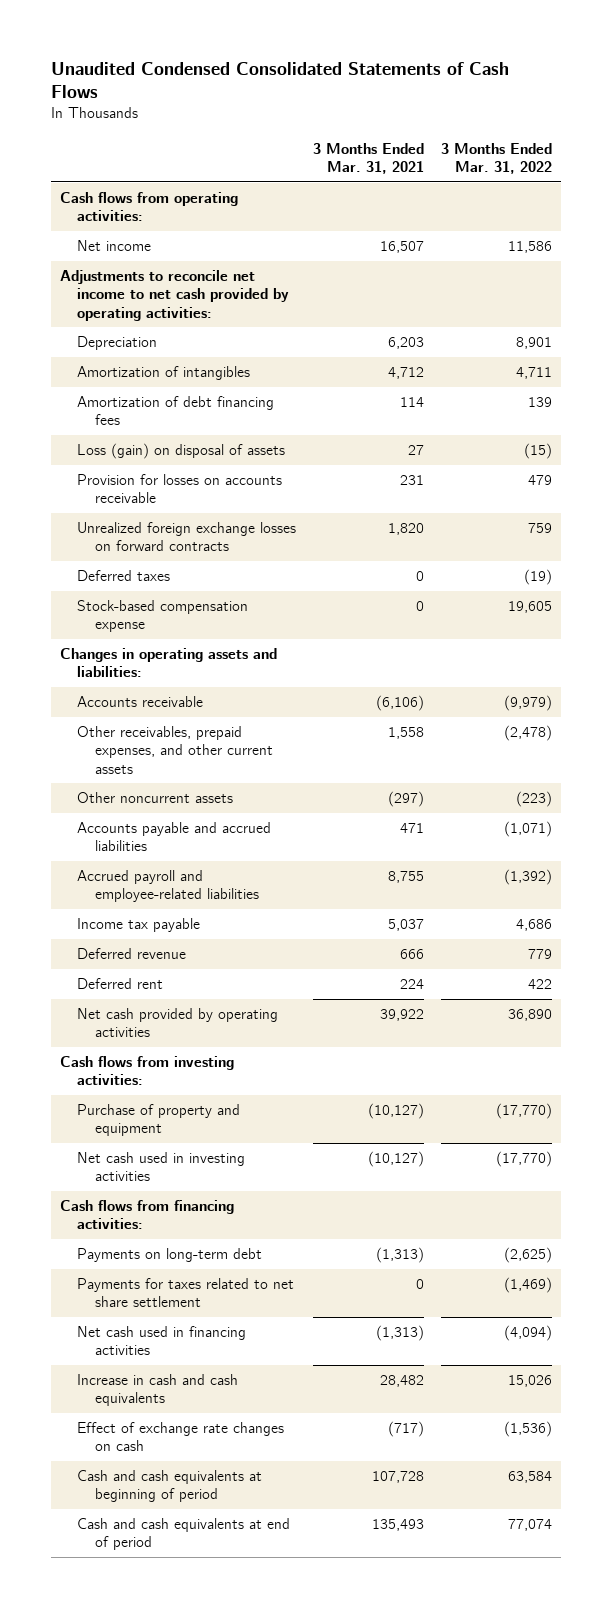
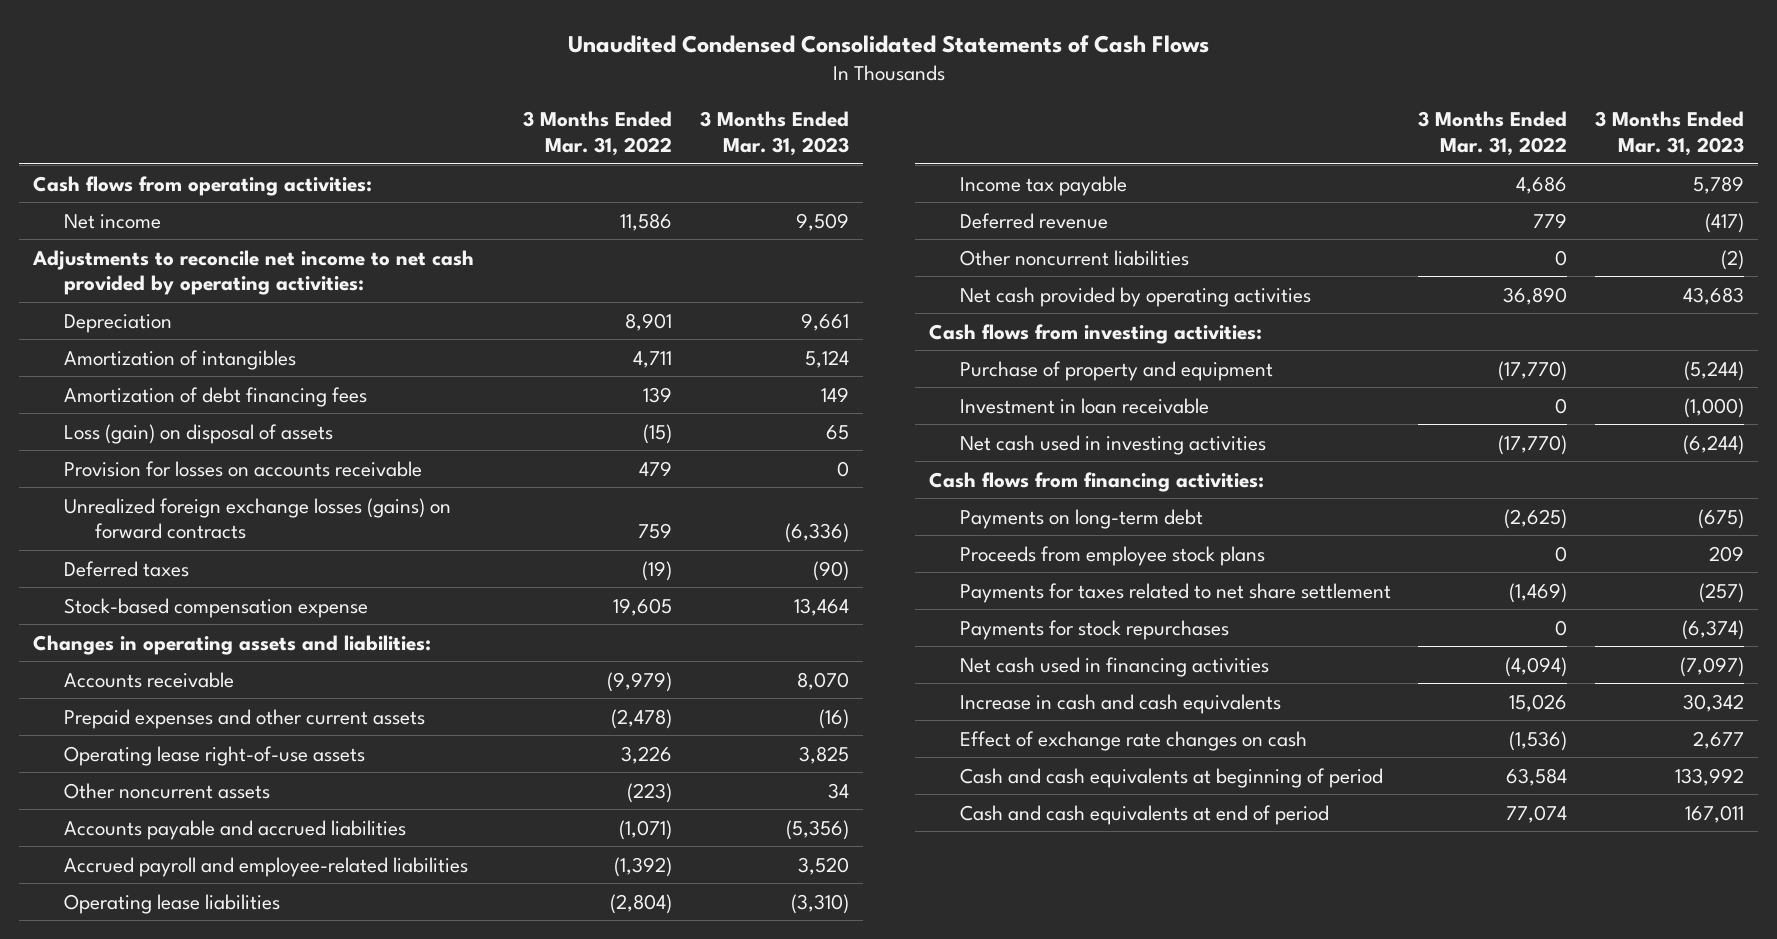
[313,142,425,174] 3 Months Ended Mar. 31, 2021 -> none
none -> [699,111,849,157] 3 Months Ended Mar. 31, 2023
[77,522,297,552] Unrealized foreign exchange losses on forward contracts -> [63,497,451,540] Unrealized foreign exchange losses (gains) on forward contracts
[77,726,273,774] Other receivables, prepaid expenses, and other current assets -> [63,708,425,729] Prepaid expenses and other current assets
none -> [63,745,365,766] Operating lease right-of-use assets
none -> [63,893,280,914] Operating lease liabilities
[77,978,164,990] Deferred rent -> none
none -> [959,249,1189,266] Other noncurrent liabilities
none -> [959,397,1209,414] Investment in loan receivable
none -> [959,545,1265,566] Proceeds from employee stock plans
none -> [959,619,1229,640] Payments for stock repurchases

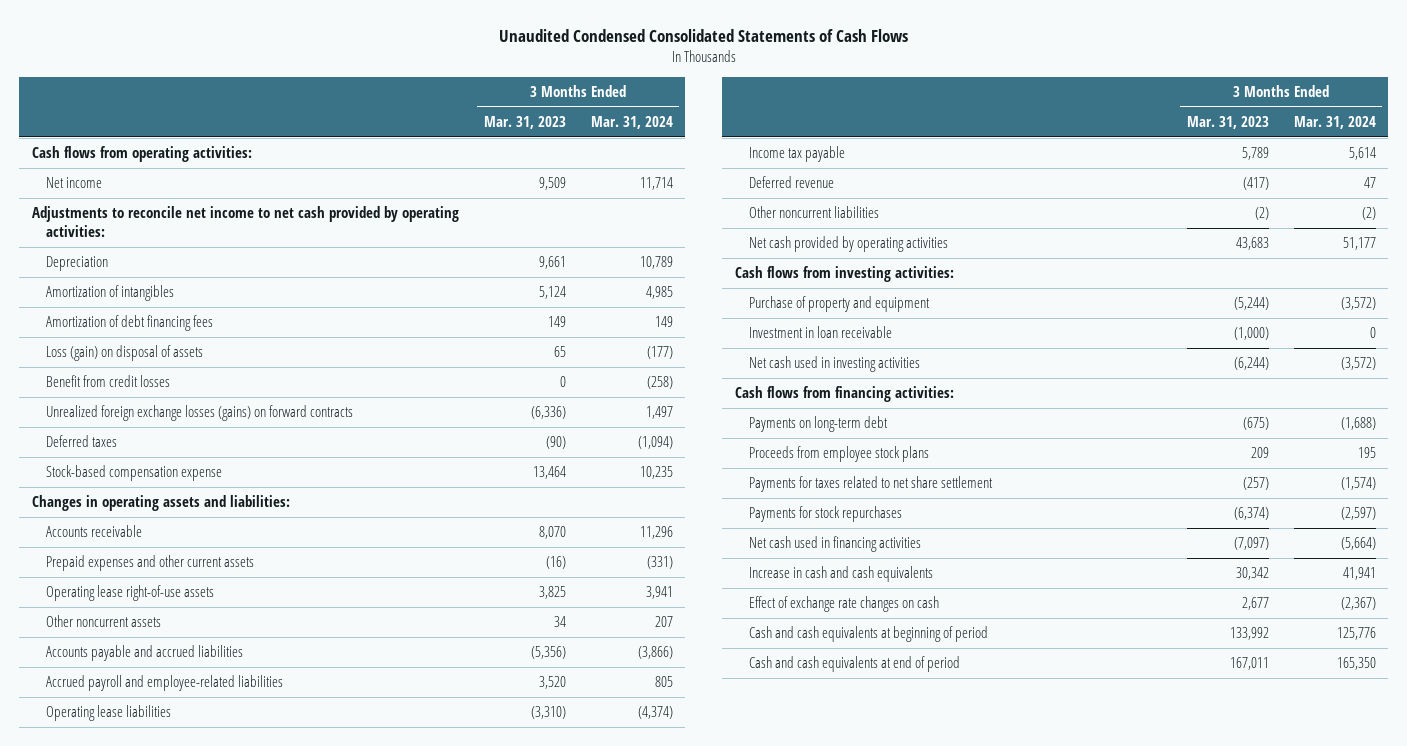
[522,111,672,157] 3 Months Ended Mar. 31, 2022 -> none
none -> [590,116,673,130] Mar. 31, 2024
[63,460,422,477] Provision for losses on accounts receivable -> [45,375,170,388] Benefit from credit losses

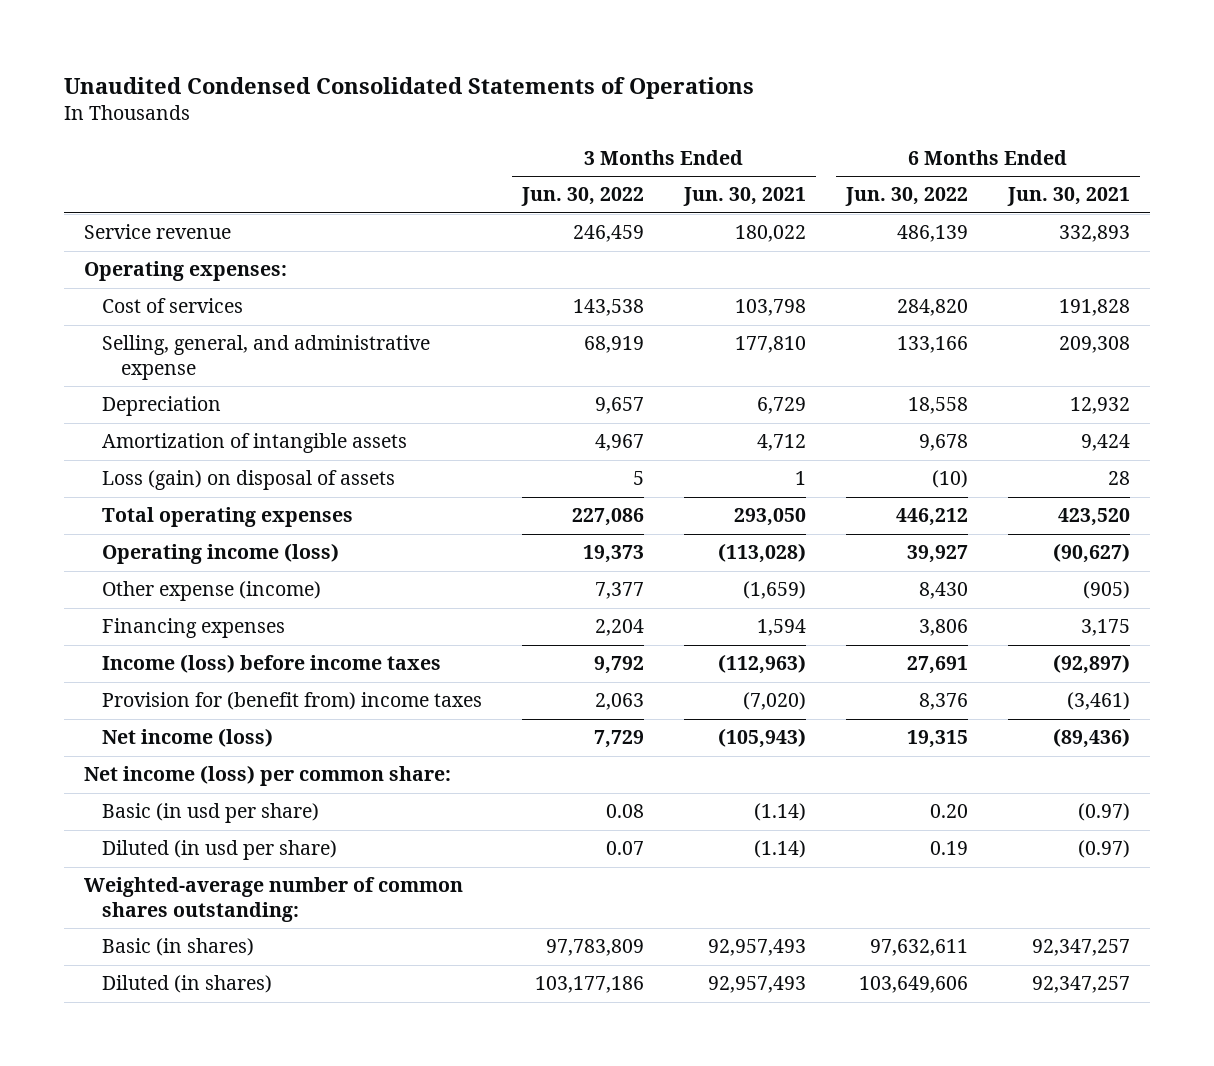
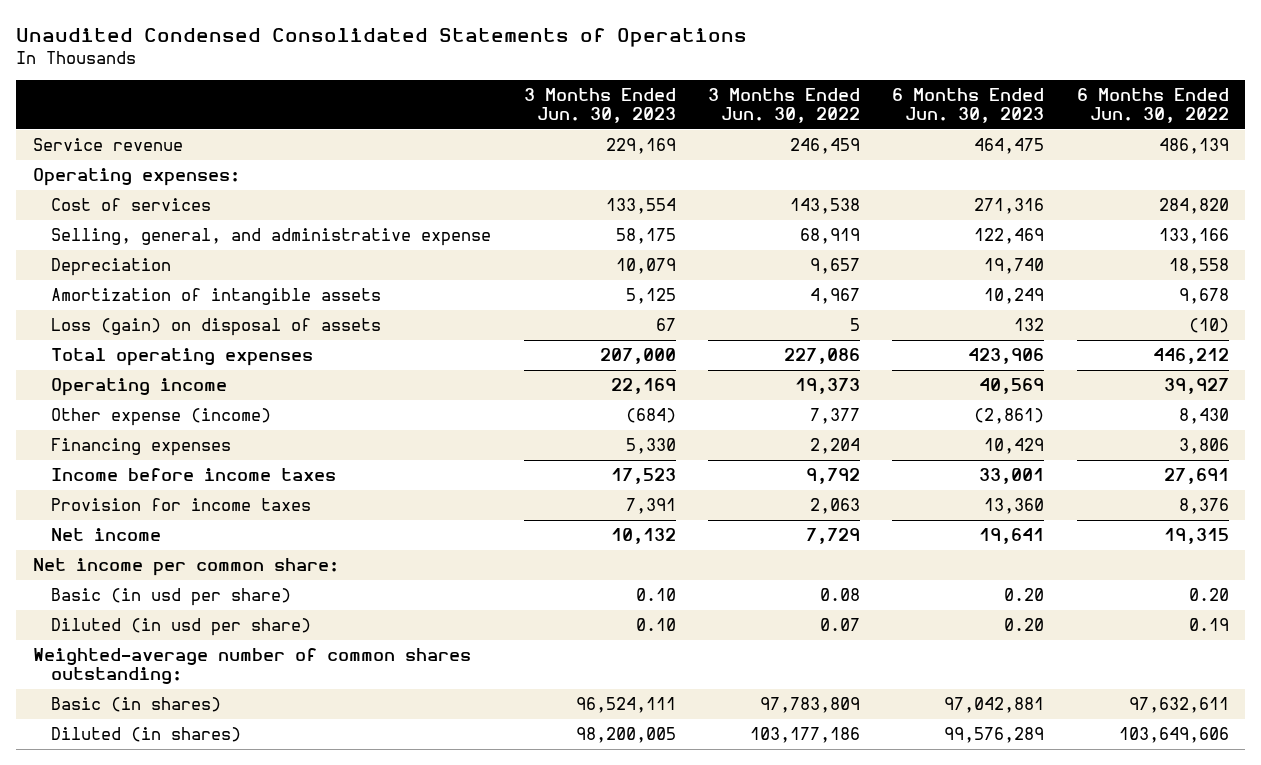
[683,187,807,207] Jun. 30, 2021 -> none
[1006,187,1130,207] Jun. 30, 2021 -> none
none -> [523,88,676,124] 3 Months Ended Jun. 30, 2023
none -> [892,88,1045,124] 6 Months Ended Jun. 30, 2023
[102,543,340,565] Operating income (loss) -> [51,378,228,397] Operating income
[102,654,442,674] Income (loss) before income taxes -> [51,468,337,482] Income before income taxes
[102,692,483,711] Provision for (benefit from) income taxes -> [51,498,312,512] Provision for income taxes
[102,728,274,748] Net income (loss) -> [51,528,162,542] Net income
[83,765,451,787] Net income (loss) per common share: -> [32,558,339,577] Net income per common share:

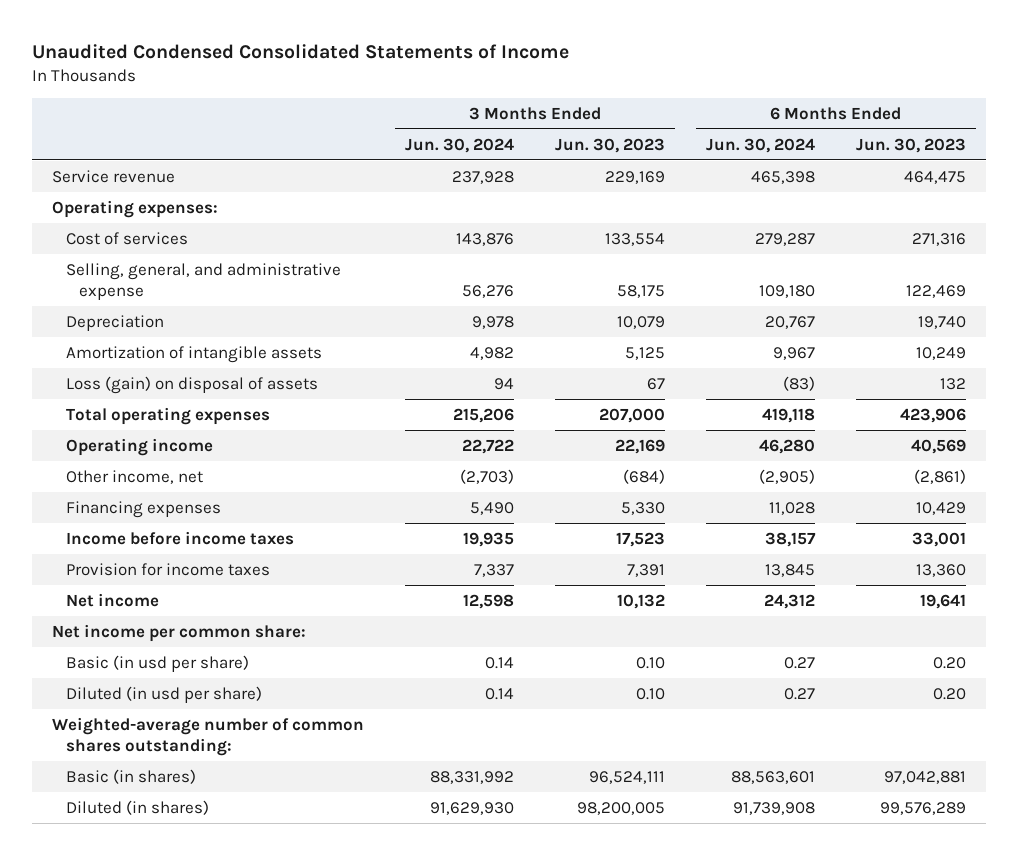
[16,27,748,47] Unaudited Condensed Consolidated Statements of Operations -> [32,44,570,60] Unaudited Condensed Consolidated Statements of Income
[708,88,861,124] 3 Months Ended Jun. 30, 2022 -> none
[1076,88,1229,124] 6 Months Ended Jun. 30, 2022 -> none
none -> [405,137,515,153] Jun. 30, 2024
none -> [705,137,815,153] Jun. 30, 2024
[51,408,272,427] Other expense (income) -> [65,469,203,484] Other income, net

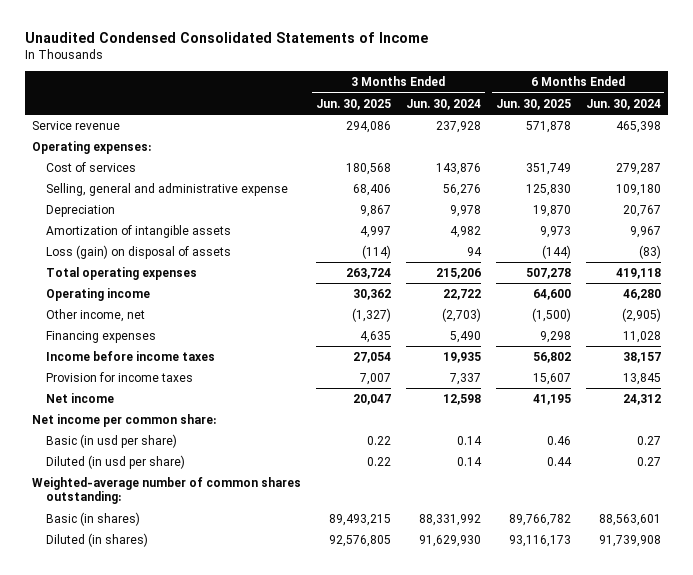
[555,137,666,153] Jun. 30, 2023 -> none
[855,137,966,153] Jun. 30, 2023 -> none
none -> [316,98,392,110] Jun. 30, 2025
none -> [495,98,571,110] Jun. 30, 2025
[65,262,341,300] Selling, general, and administrative expense -> [46,182,289,196] Selling, general and administrative expense

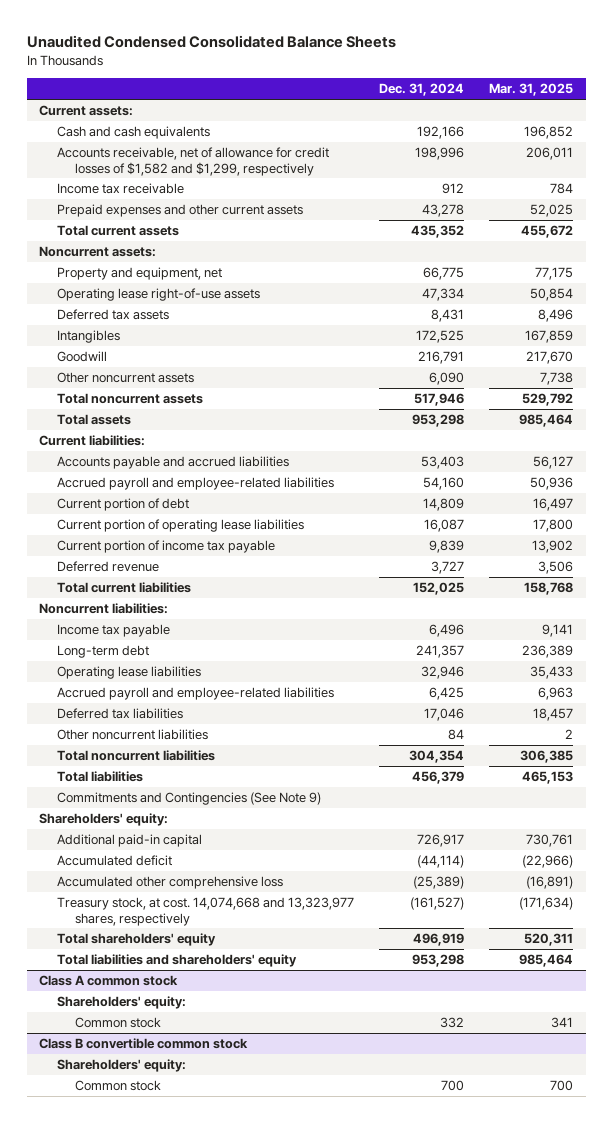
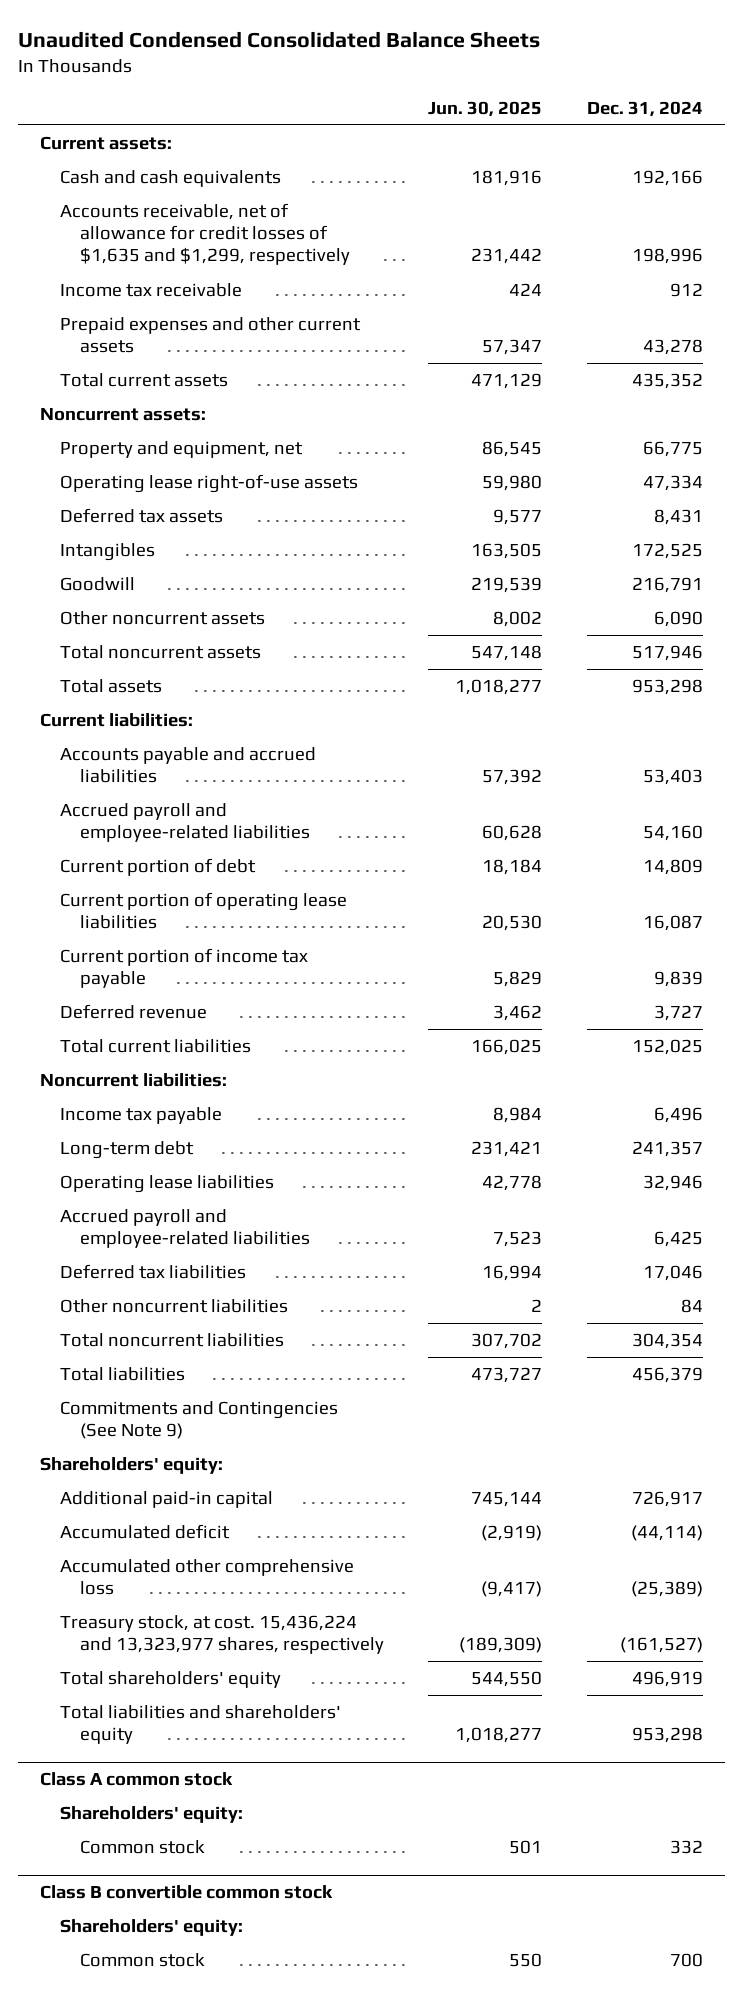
[489,83,574,97] Mar. 31, 2025 -> none
none -> [428,100,543,117] Jun. 30, 2025
[57,147,330,176] Accounts receivable, net of allowance for credit losses of $1,582 and $1,299, respectively -> [60,203,350,266] Accounts receivable, net of allowance for credit losses of $1,635 and $1,299, respectively
[57,897,355,926] Treasury stock, at cost. 14,074,668 and 13,323,977 shares, respectively -> [60,1615,384,1655] Treasury stock, at cost. 15,436,224 and 13,323,977 shares, respectively

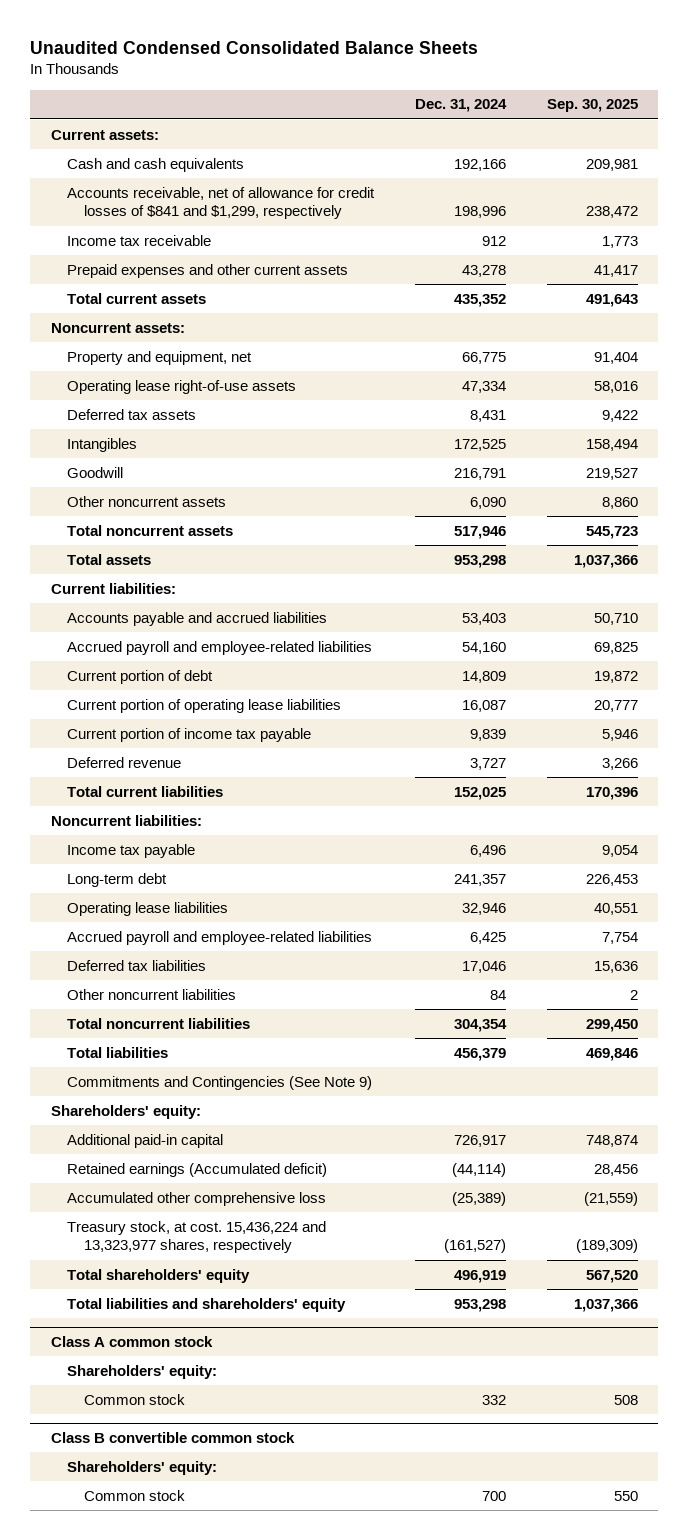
[428,100,543,117] Jun. 30, 2025 -> none
none -> [547,99,639,113] Sep. 30, 2025
[60,203,350,266] Accounts receivable, net of allowance for credit losses of $1,635 and $1,299, respectively -> [67,186,376,220] Accounts receivable, net of allowance for credit losses of $841 and $1,299, respectively
[60,1524,231,1540] Accumulated deficit -> [67,1162,328,1177] Retained earnings (Accumulated deficit)

